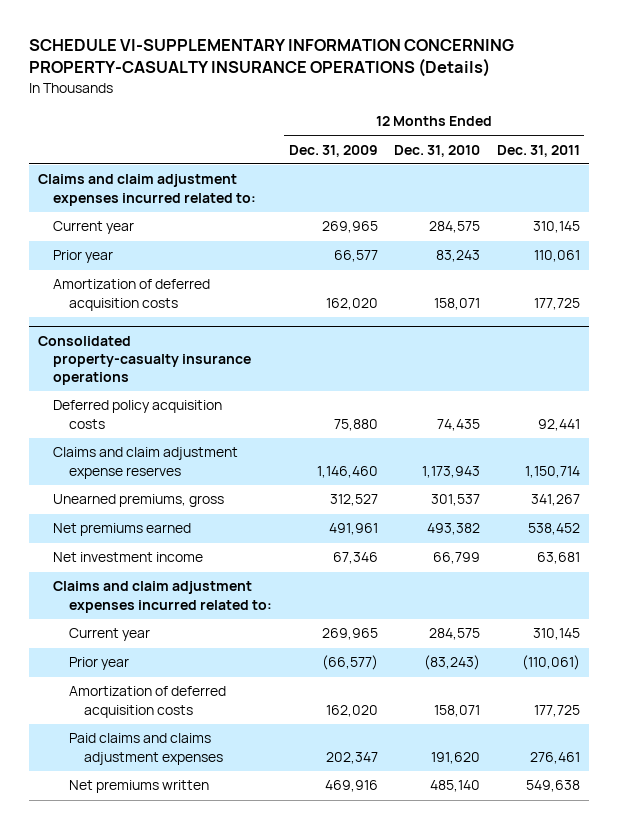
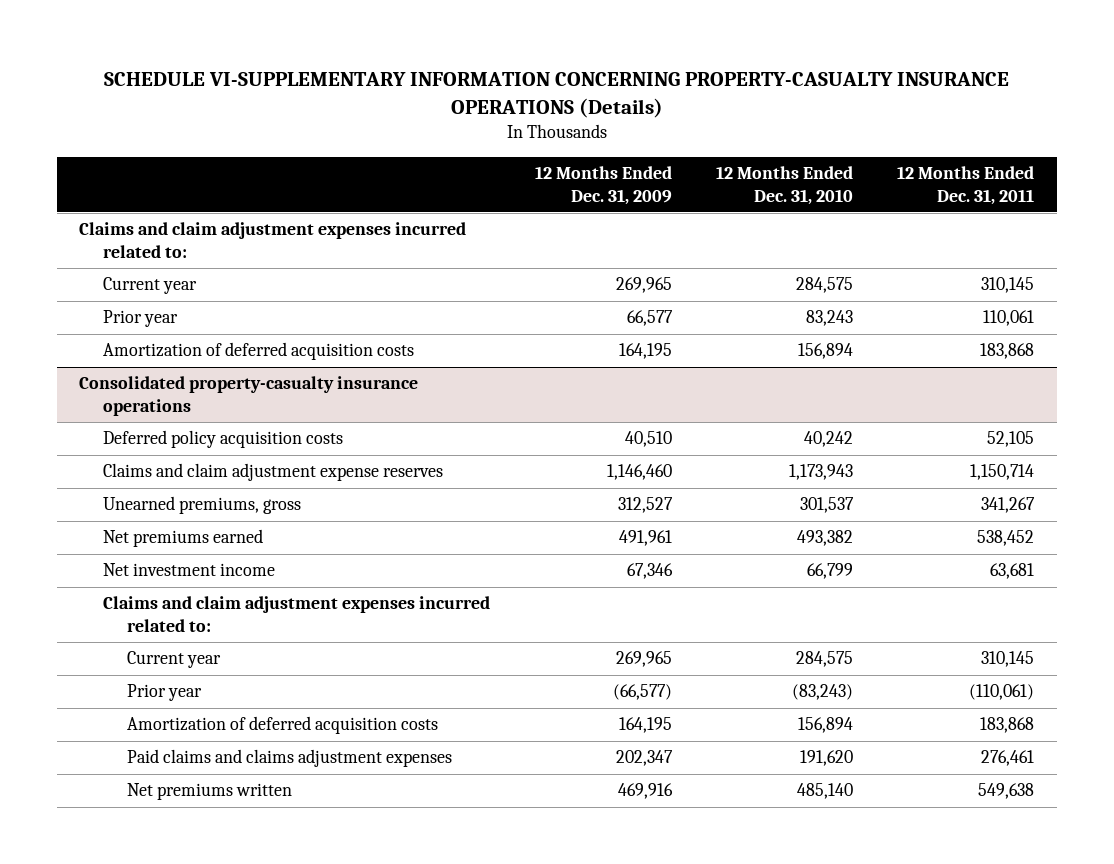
[325,297,378,310] 162,020 -> [618,343,672,360] 164,195
[434,297,481,310] 158,071 -> [798,343,854,360] 156,894
[534,297,581,310] 177,725 -> [980,343,1035,360] 183,868
[333,418,378,431] 75,880 -> [624,431,672,448] 40,510
[437,418,481,431] 74,435 -> [804,431,854,448] 40,242
[538,418,581,431] 92,441 -> [987,431,1035,448] 52,105
[325,704,378,717] 162,020 -> [618,717,672,734] 164,195
[434,704,481,717] 158,071 -> [798,717,854,734] 156,894
[534,704,581,717] 177,725 -> [980,717,1035,734] 183,868

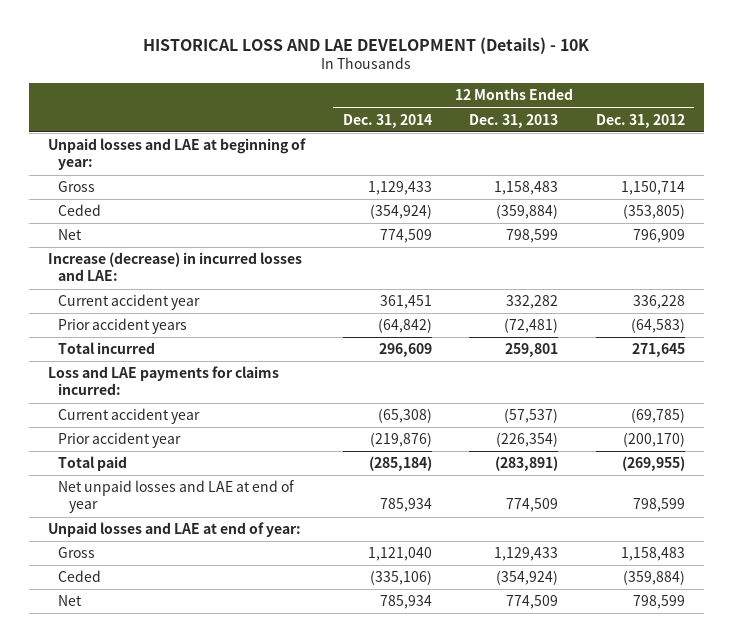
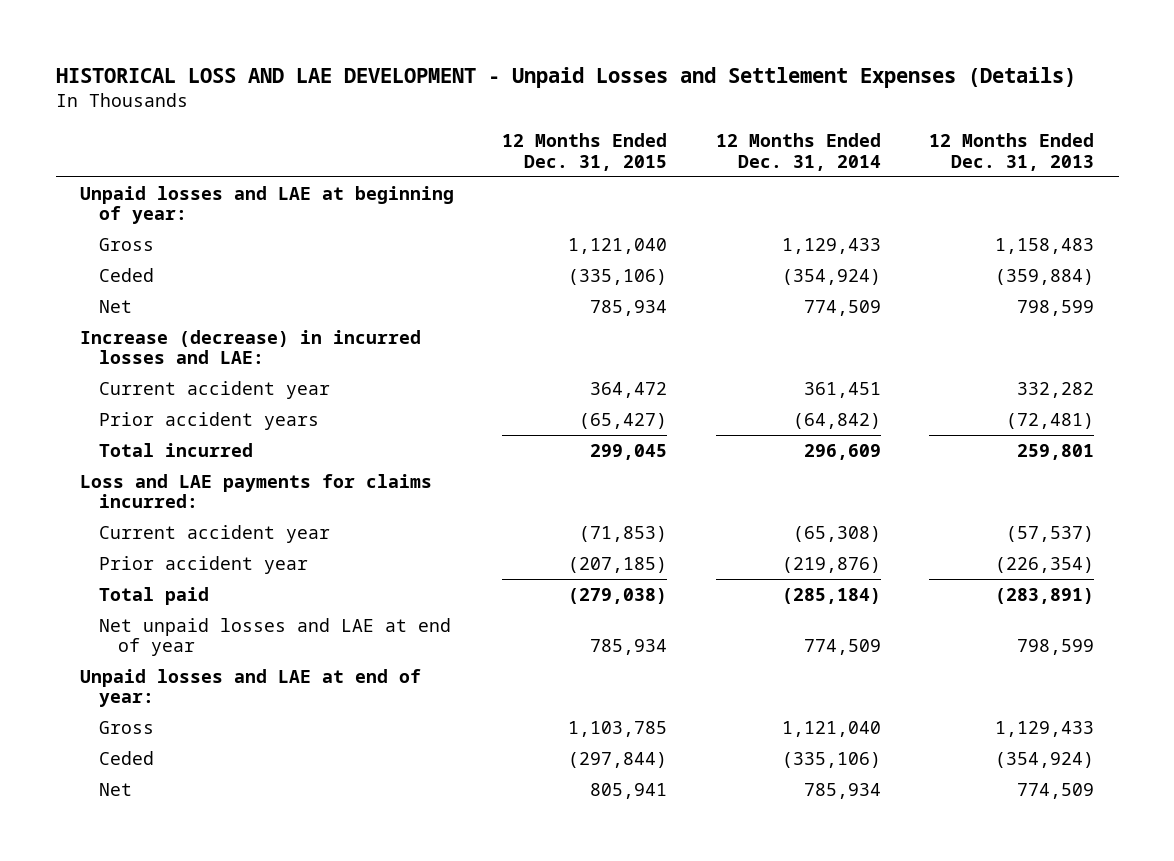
[143,36,591,54] HISTORICAL LOSS AND LAE DEVELOPMENT (Details) - 10K -> [55,67,1076,89] HISTORICAL LOSS AND LAE DEVELOPMENT - Unpaid Losses and Settlement Expenses (Details)
[595,113,685,128] Dec. 31, 2012 -> none
none -> [502,133,668,171] 12 Months Ended Dec. 31, 2015
[379,498,432,513] 785,934 -> [803,639,881,656] 774,509
[506,498,559,513] 774,509 -> [1017,639,1095,656] 798,599

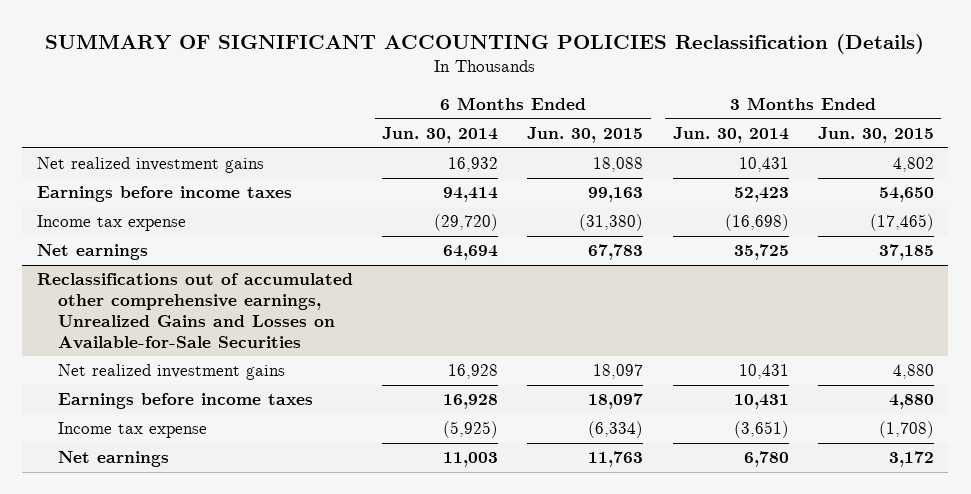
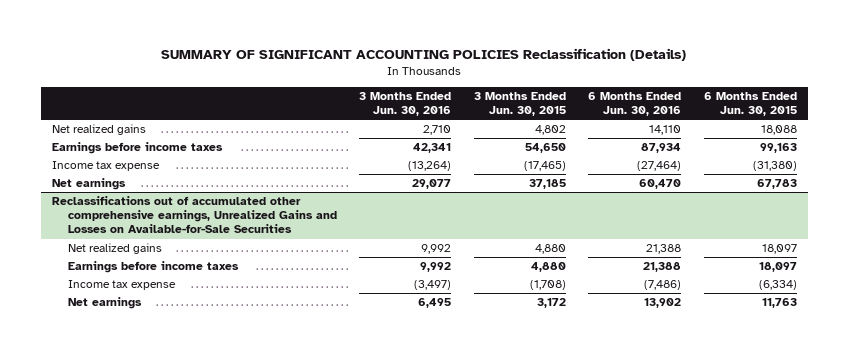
[382,126,499,143] Jun. 30, 2014 -> none
[672,126,789,143] Jun. 30, 2014 -> none
none -> [359,91,452,117] 3 Months Ended Jun. 30, 2016
none -> [588,91,682,117] 6 Months Ended Jun. 30, 2016
[36,157,264,174] Net realized investment gains -> [51,124,146,136] Net realized gains
[57,364,285,381] Net realized investment gains -> [67,243,162,255] Net realized gains

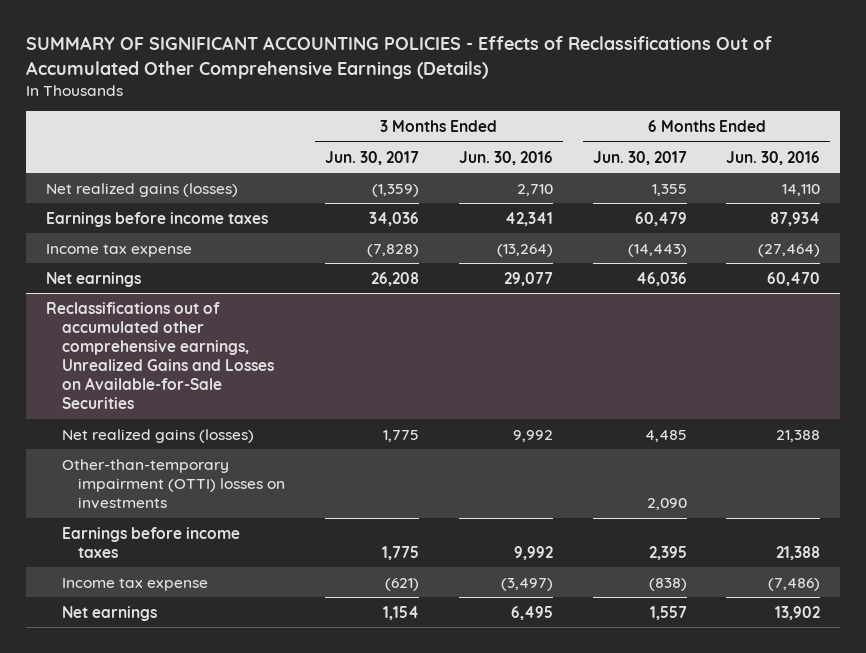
[161,47,687,61] SUMMARY OF SIGNIFICANT ACCOUNTING POLICIES Reclassification (Details) -> [26,36,773,79] SUMMARY OF SIGNIFICANT ACCOUNTING POLICIES - Effects of Reclassifications Out of Accumulated Other Comprehensive Earnings (Details)
[473,91,566,117] 3 Months Ended Jun. 30, 2015 -> none
[703,91,797,117] 6 Months Ended Jun. 30, 2015 -> none
none -> [325,150,420,165] Jun. 30, 2017
none -> [592,150,687,165] Jun. 30, 2017
[51,124,146,136] Net realized gains -> [46,182,239,197] Net realized gains (losses)
[67,243,162,255] Net realized gains -> [62,428,255,443] Net realized gains (losses)
none -> [62,458,286,509] Other-than-temporary impairment (OTTI) losses on investments

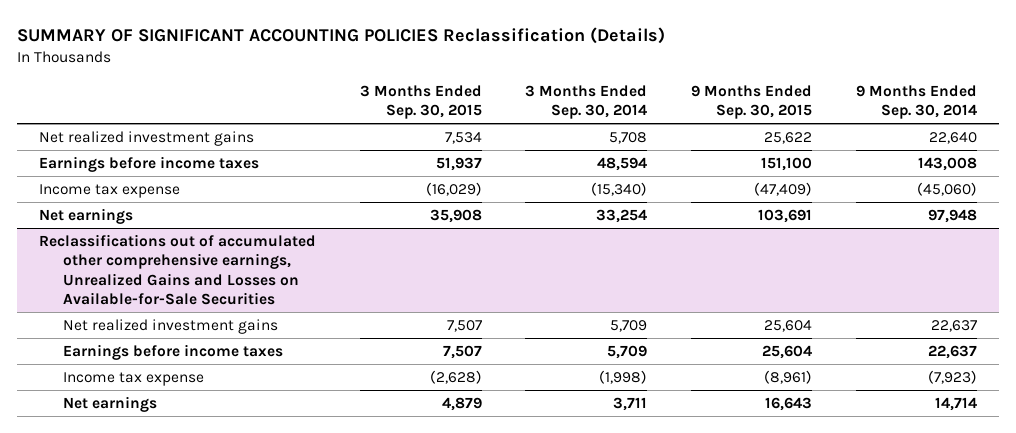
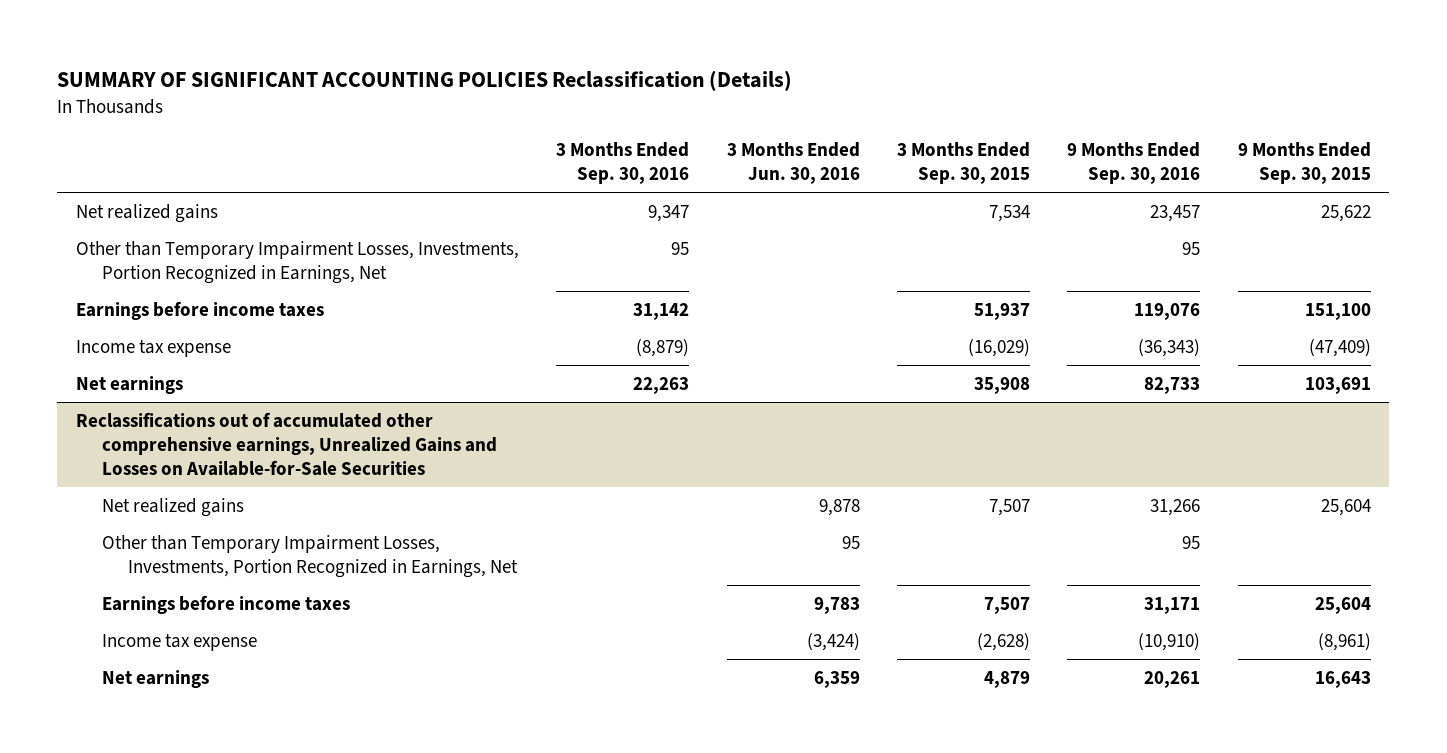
[525,84,648,120] 3 Months Ended Sep. 30, 2014 -> none
[855,84,977,120] 9 Months Ended Sep. 30, 2014 -> none
none -> [556,142,690,185] 3 Months Ended Sep. 30, 2016
none -> [726,142,860,185] 3 Months Ended Jun. 30, 2016
none -> [1067,142,1201,185] 9 Months Ended Sep. 30, 2016
[38,130,254,146] Net realized investment gains -> [76,203,219,223] Net realized gains
none -> [76,240,520,284] Other than Temporary Impairment Losses, Investments, Portion Recognized in Earnings, Net
[62,318,278,334] Net realized investment gains -> [101,497,244,517] Net realized gains
none -> [101,534,518,578] Other than Temporary Impairment Losses, Investments, Portion Recognized in Earnings, Net

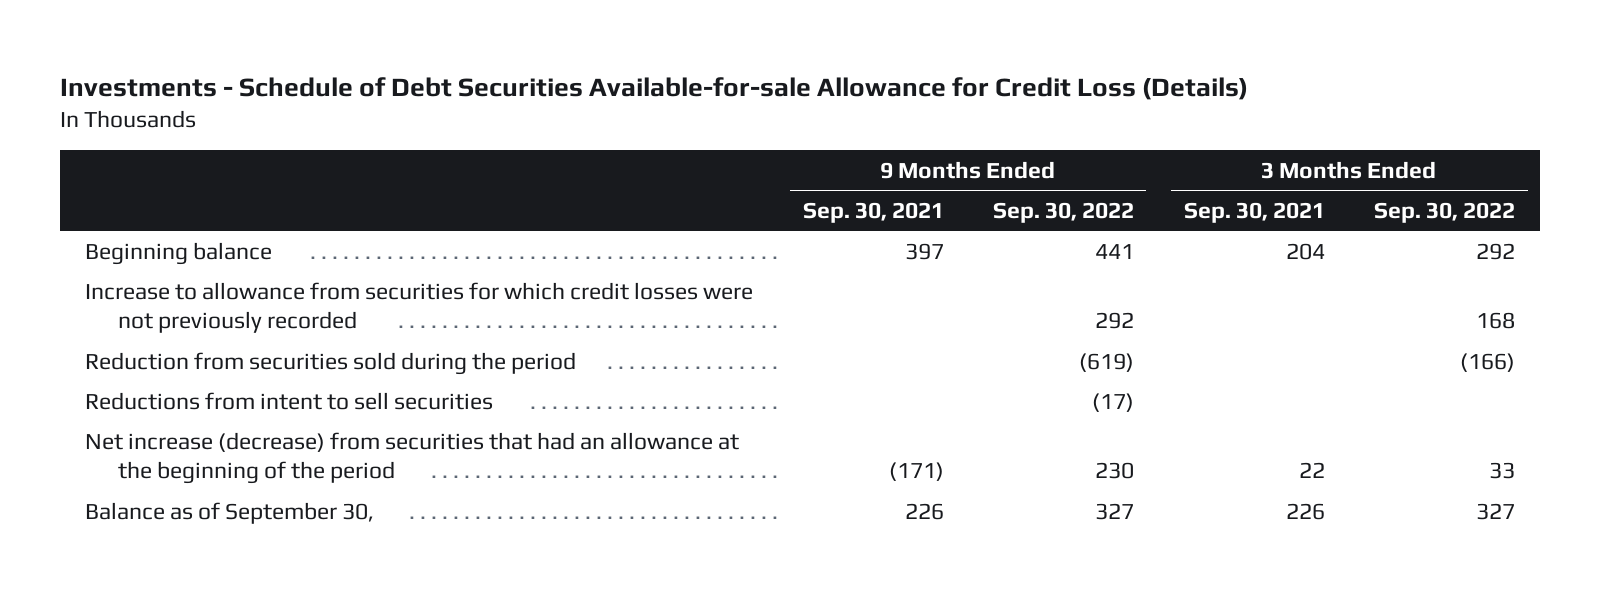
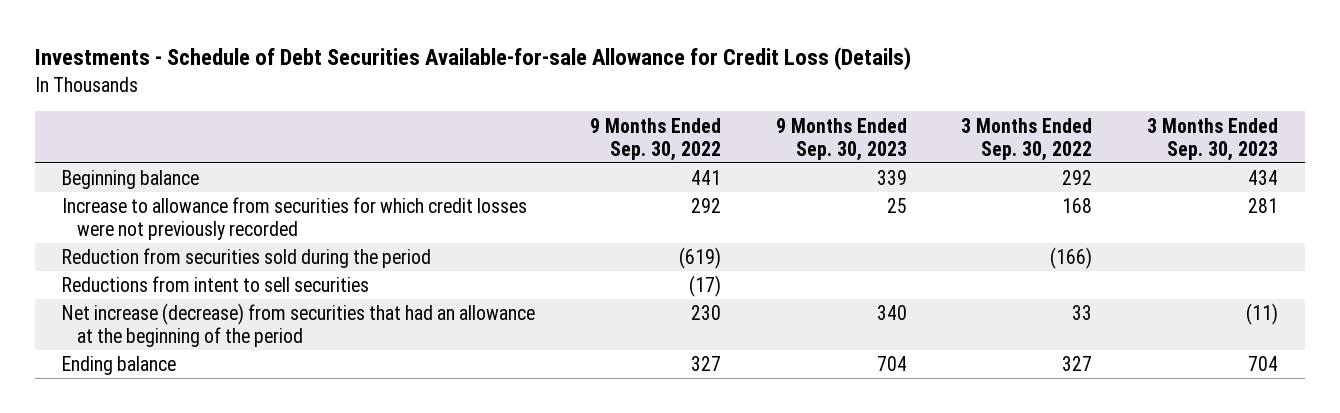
[802,201,944,223] Sep. 30, 2021 -> none
[1183,201,1325,223] Sep. 30, 2021 -> none
none -> [775,117,907,161] 9 Months Ended Sep. 30, 2023
none -> [1146,117,1278,161] 3 Months Ended Sep. 30, 2023
[85,501,375,524] Balance as of September 30, -> [62,356,177,376] Ending balance

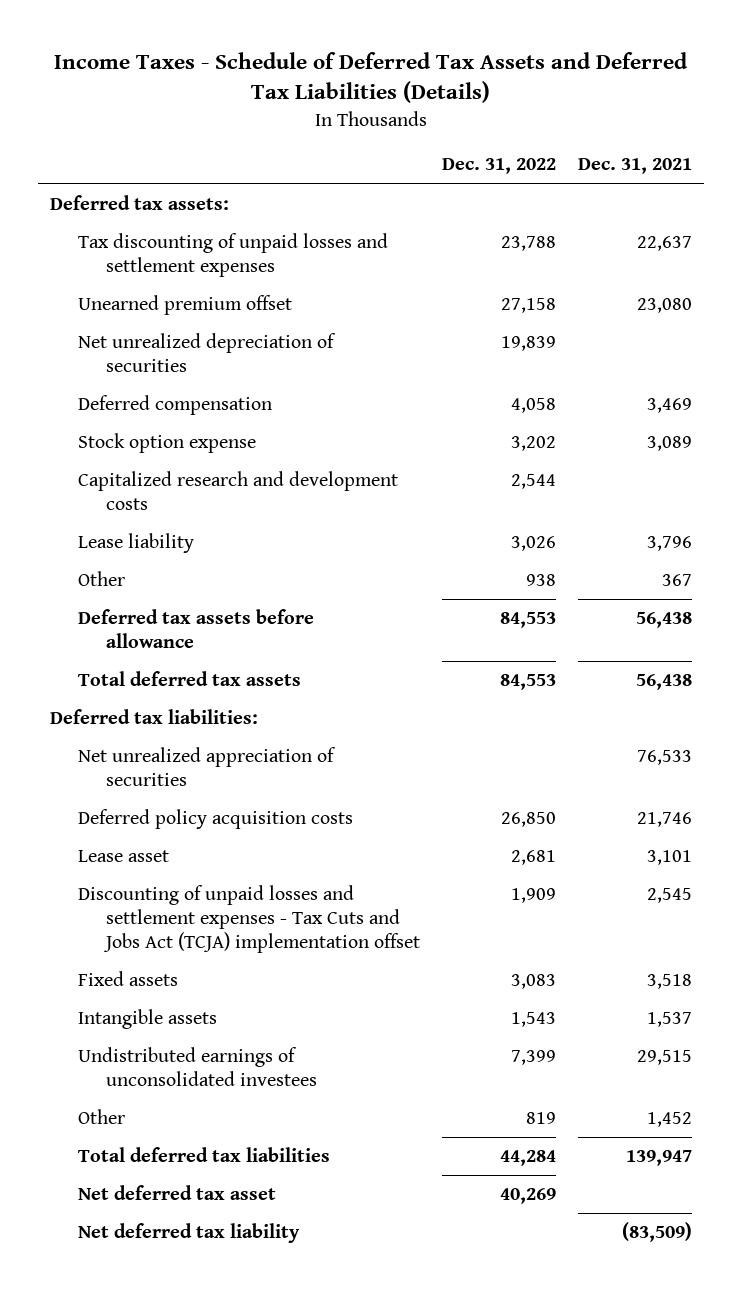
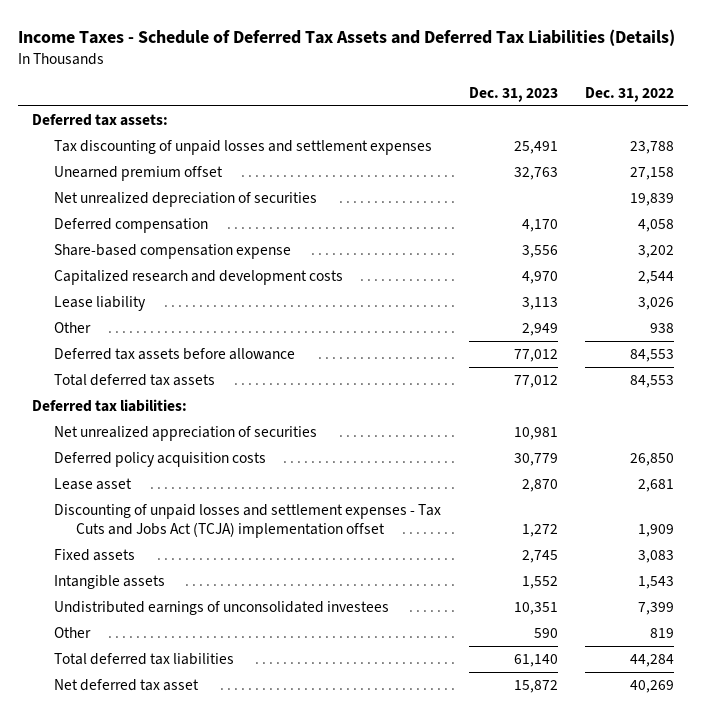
[578,158,693,175] Dec. 31, 2021 -> none
none -> [468,86,558,102] Dec. 31, 2023
[77,433,256,454] Stock option expense -> [53,244,291,260] Share-based compensation expense
[77,1223,300,1244] Net deferred tax liability -> none

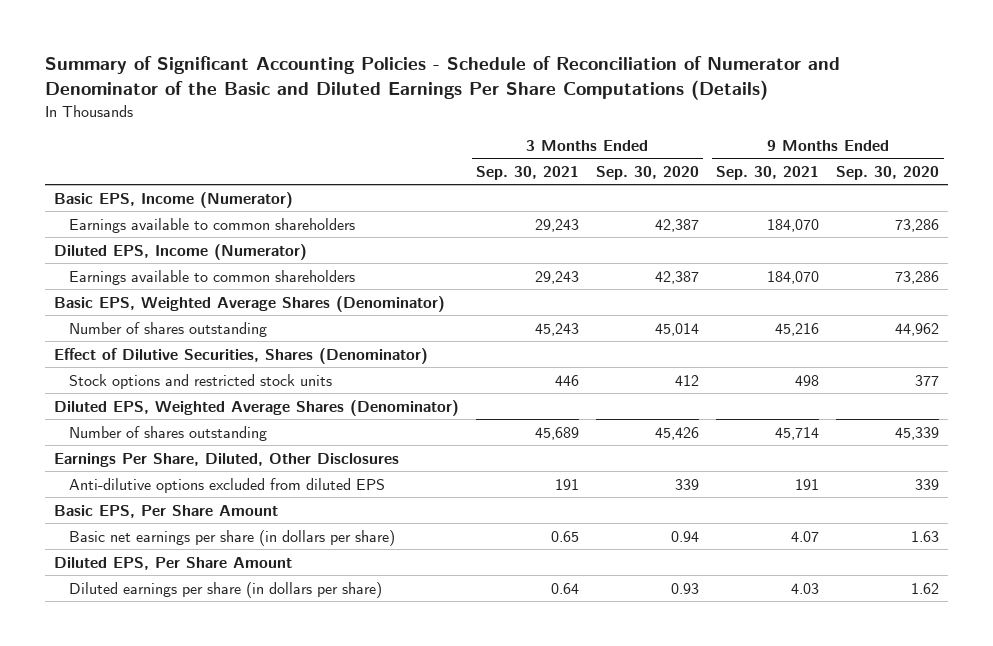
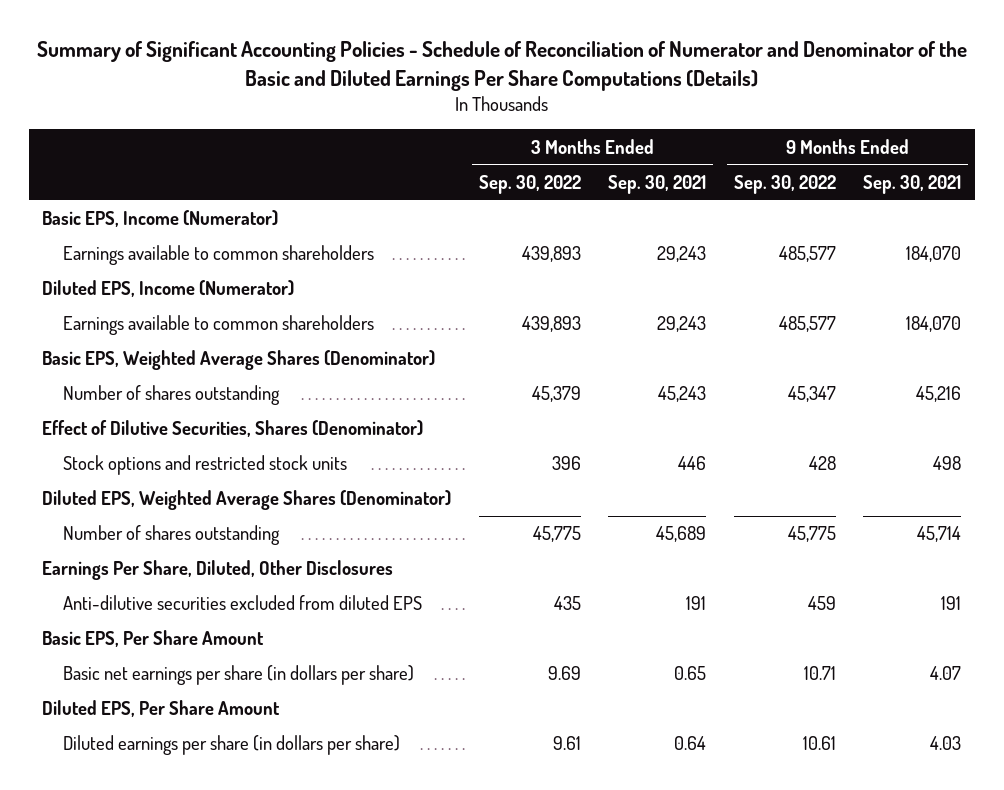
[596,166,700,181] Sep. 30, 2020 -> none
[836,166,940,181] Sep. 30, 2020 -> none
none -> [478,174,581,194] Sep. 30, 2022
none -> [733,174,836,194] Sep. 30, 2022
[68,477,385,493] Anti-dilutive options excluded from diluted EPS -> [63,595,423,611] Anti-dilutive securities excluded from diluted EPS

